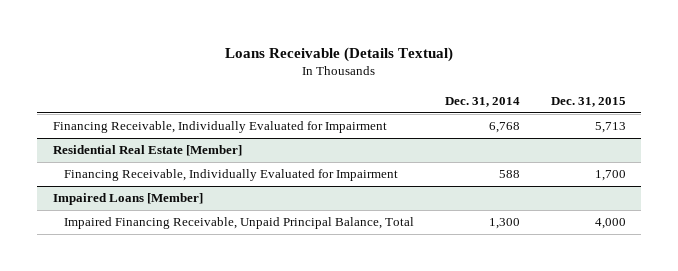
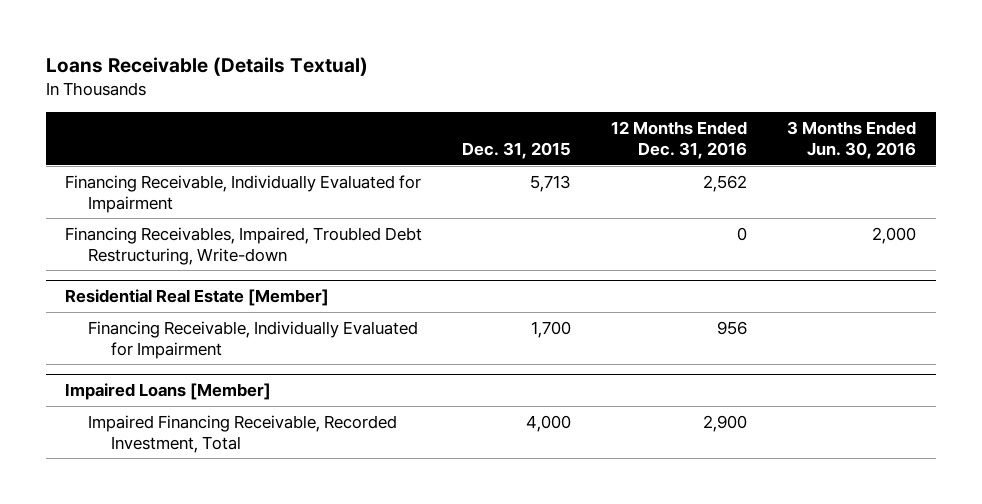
[444,96,520,107] Dec. 31, 2014 -> none
none -> [611,121,748,159] 12 Months Ended Dec. 31, 2016
none -> [787,121,917,159] 3 Months Ended Jun. 30, 2016
none -> [65,226,423,265] Financing Receivables, Impaired, Troubled Debt Restructuring, Write-down
[63,217,414,230] Impaired Financing Receivable, Unpaid Principal Balance, Total -> none
none -> [88,414,398,453] Impaired Financing Receivable, Recorded Investment, Total

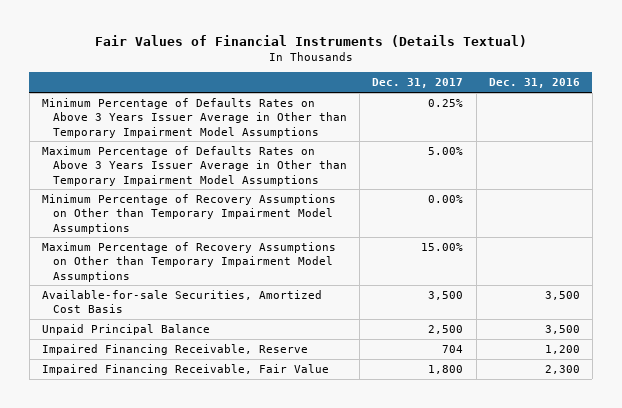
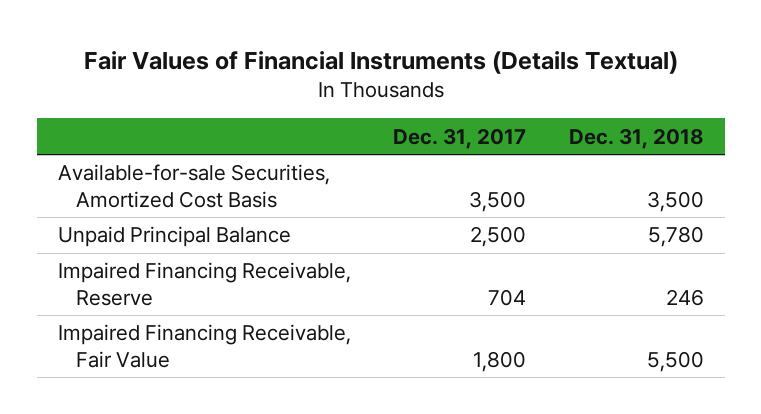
[488,78,580,89] Dec. 31, 2016 -> none
none -> [568,127,704,149] Dec. 31, 2018
[41,97,348,138] Minimum Percentage of Defaults Rates on Above 3 Years Issuer Average in Other than Temporary Impairment Model Assumptions -> none
[41,145,348,186] Maximum Percentage of Defaults Rates on Above 3 Years Issuer Average in Other than Temporary Impairment Model Assumptions -> none
[41,193,336,234] Minimum Percentage of Recovery Assumptions on Other than Temporary Impairment Model Assumptions -> none
[41,241,336,282] Maximum Percentage of Recovery Assumptions on Other than Temporary Impairment Model Assumptions -> none

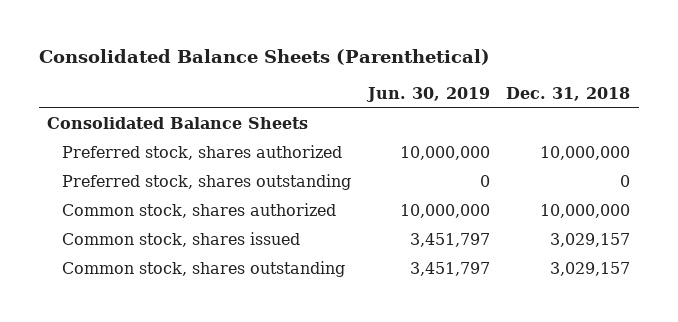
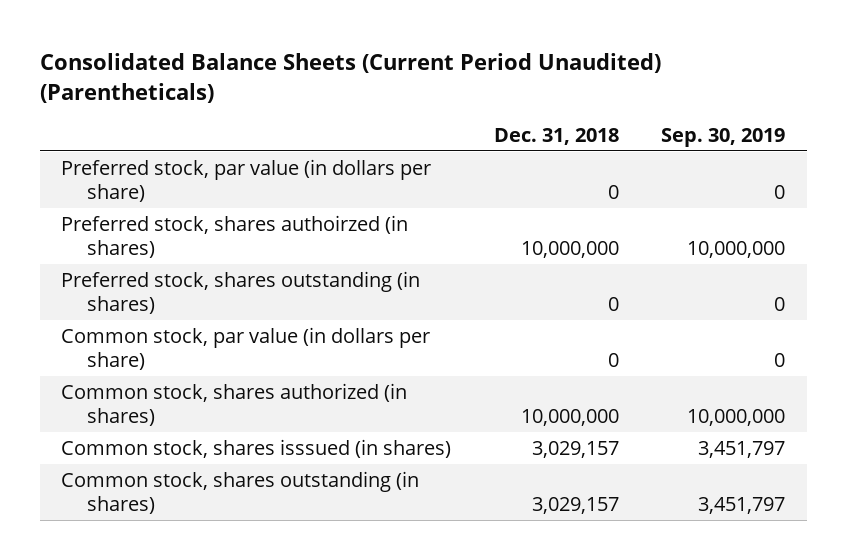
[38,49,490,66] Consolidated Balance Sheets (Parenthetical) -> [39,52,661,103] Consolidated Balance Sheets (Current Period Unaudited) (Parentheticals)
[365,87,490,103] Jun. 30, 2019 -> none
none -> [661,127,786,147] Sep. 30, 2019
[47,117,309,130] Consolidated Balance Sheets -> none
none -> [60,158,431,203] Preferred stock, par value (in dollars per share)
[61,145,342,161] Preferred stock, shares authorized -> [60,214,408,259] Preferred stock, shares authoirzed (in shares)
[61,174,351,191] Preferred stock, shares outstanding -> [60,270,420,315] Preferred stock, shares outstanding (in shares)
none -> [60,326,430,371] Common stock, par value (in dollars per share)
[61,203,336,219] Common stock, shares authorized -> [60,382,407,427] Common stock, shares authorized (in shares)
[61,232,300,248] Common stock, shares issued -> [60,438,451,458] Common stock, shares isssued (in shares)
[61,261,345,278] Common stock, shares outstanding -> [60,470,419,515] Common stock, shares outstanding (in shares)

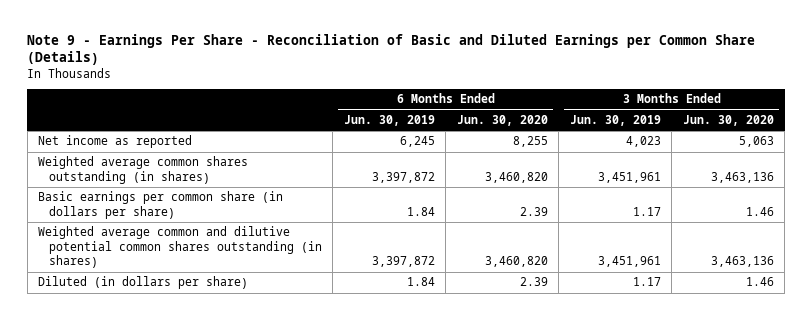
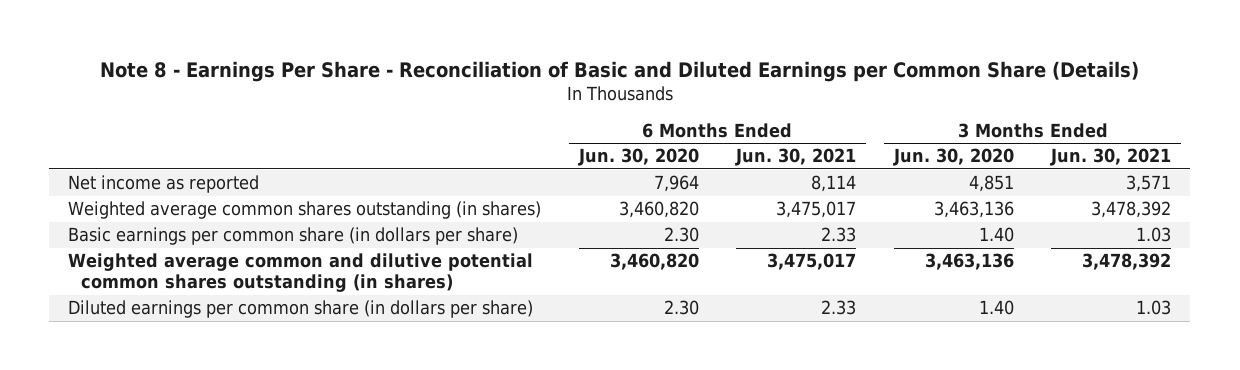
[27,33,756,66] Note 9 - Earnings Per Share - Reconciliation of Basic and Diluted Earnings per Common Share (Details) -> [99,60,1139,82] Note 8 - Earnings Per Share - Reconciliation of Basic and Diluted Earnings per Common Share (Details)
[343,114,435,126] Jun. 30, 2019 -> none
[569,114,661,126] Jun. 30, 2019 -> none
none -> [735,148,857,167] Jun. 30, 2021
none -> [1050,148,1172,167] Jun. 30, 2021
[512,136,548,148] 8,255 -> [653,175,699,193] 7,964
[738,136,774,148] 5,063 -> [968,175,1014,193] 4,851
[519,206,548,216] 2.39 -> [663,227,699,243] 2.30
[745,206,774,216] 1.46 -> [978,227,1014,243] 1.40
[38,276,249,290] Diluted (in dollars per share) -> [68,300,534,319] Diluted earnings per common share (in dollars per share)
[519,277,548,287] 2.39 -> [663,300,699,316] 2.30
[745,277,774,287] 1.46 -> [978,300,1014,316] 1.40

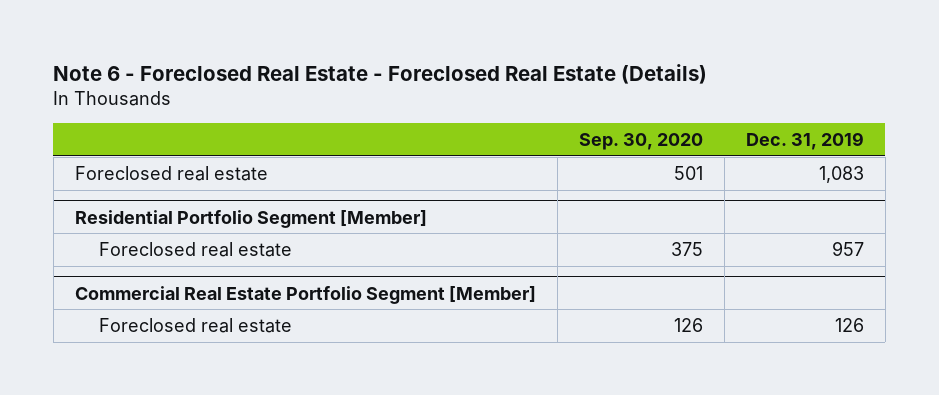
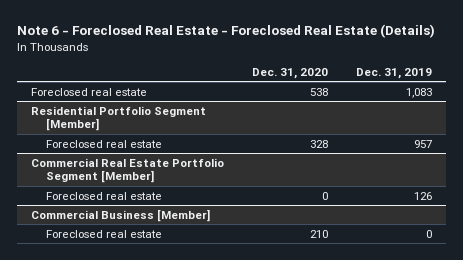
[578,132,703,150] Sep. 30, 2020 -> none
none -> [252,67,329,79] Dec. 31, 2020
none -> [31,208,211,222] Commercial Business [Member]
none -> [46,229,163,238] Foreclosed real estate

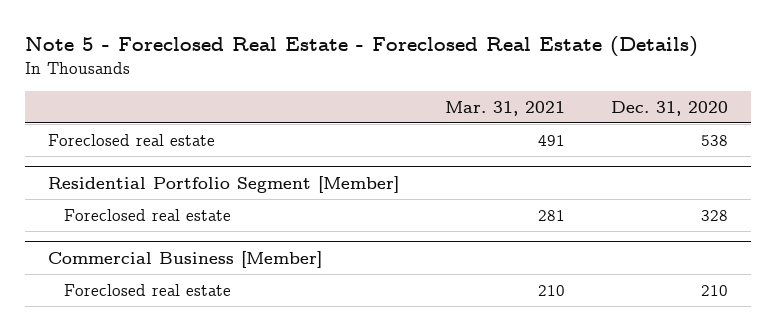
[17,24,436,39] Note 6 - Foreclosed Real Estate - Foreclosed Real Estate (Details) -> [24,36,698,58] Note 5 - Foreclosed Real Estate - Foreclosed Real Estate (Details)
[355,67,432,79] Dec. 31, 2019 -> none
none -> [444,100,565,116] Mar. 31, 2021
[31,157,225,184] Commercial Real Estate Portfolio Segment [Member] -> none
[46,191,163,200] Foreclosed real estate -> none

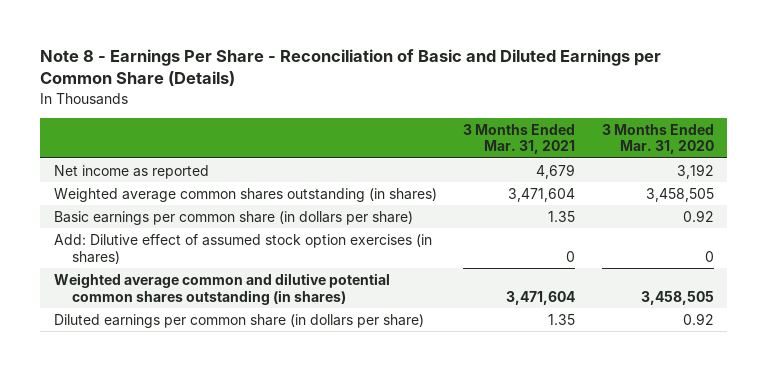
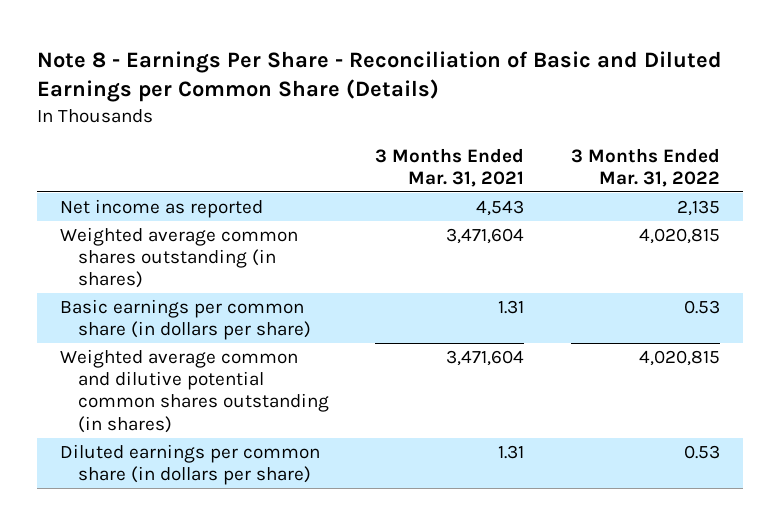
[601,123,714,155] 3 Months Ended Mar. 31, 2020 -> none
none -> [570,147,720,187] 3 Months Ended Mar. 31, 2022
[536,163,576,179] 4,679 -> [476,200,525,217] 4,543
[53,233,432,264] Add: Dilutive effect of assumed stock option exercises (in shares) -> none
[548,210,576,222] 1.35 -> [498,300,525,315] 1.31
[548,313,576,325] 1.35 -> [498,445,525,460] 1.31

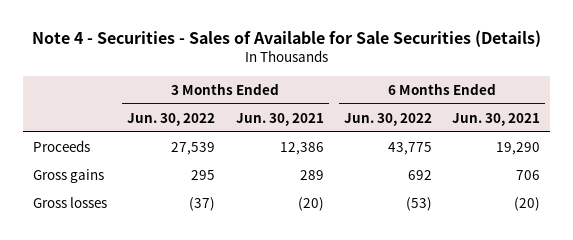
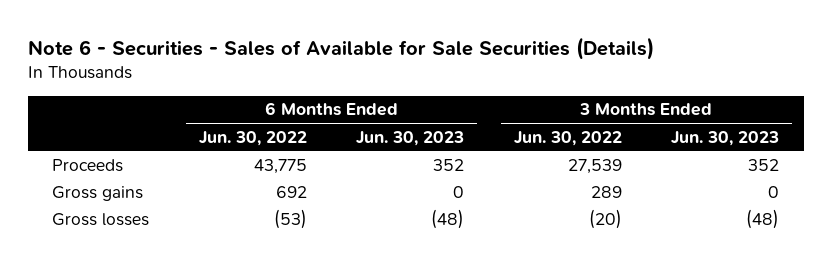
[31,29,541,47] Note 4 - Securities - Sales of Available for Sale Securities (Details) -> [27,36,654,60] Note 6 - Securities - Sales of Available for Sale Securities (Details)
[235,112,324,126] Jun. 30, 2021 -> none
[452,112,541,126] Jun. 30, 2021 -> none
none -> [356,130,465,146] Jun. 30, 2023
none -> [671,130,780,146] Jun. 30, 2023
[191,169,216,180] 295 -> [590,185,622,198] 289
[189,196,216,211] (37) -> [588,208,622,229] (20)

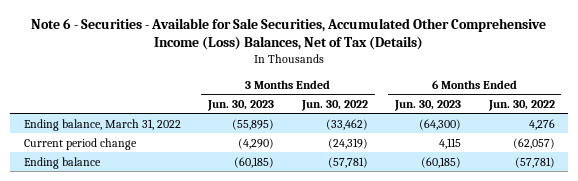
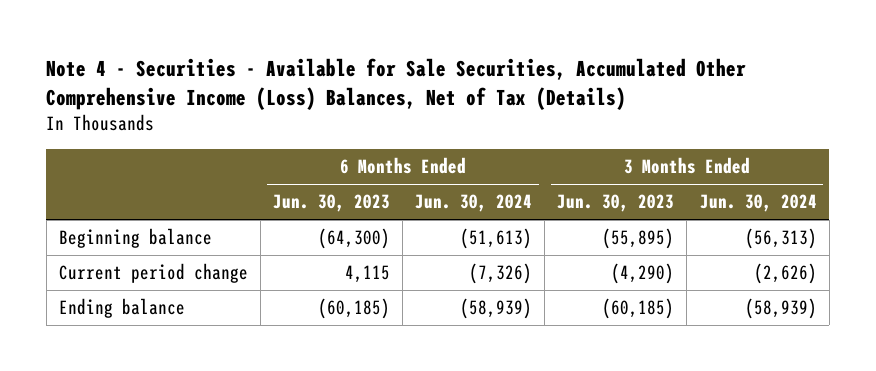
[31,17,547,51] Note 6 - Securities - Available for Sale Securities, Accumulated Other Comprehensive Income (Loss) Balances, Net of Tax (Details) -> [46,57,747,110] Note 4 - Securities - Available for Sale Securities, Accumulated Other Comprehensive Income (Loss) Balances, Net of Tax (Details)
[300,99,368,111] Jun. 30, 2022 -> none
[487,99,555,111] Jun. 30, 2022 -> none
none -> [415,194,533,213] Jun. 30, 2024
none -> [699,194,817,213] Jun. 30, 2024
[23,118,181,131] Ending balance, March 31, 2022 -> [59,228,213,249] Beginning balance

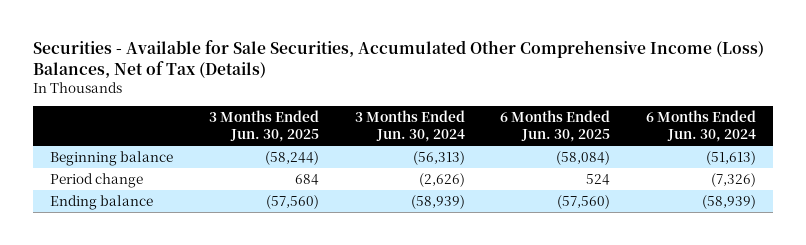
[46,57,747,110] Note 4 - Securities - Available for Sale Securities, Accumulated Other Comprehensive Income (Loss) Balances, Net of Tax (Details) -> [32,39,764,78] Securities - Available for Sale Securities, Accumulated Other Comprehensive Income (Loss) Balances, Net of Tax (Details)
[273,194,391,213] Jun. 30, 2023 -> none
[557,194,675,213] Jun. 30, 2023 -> none
none -> [208,110,319,143] 3 Months Ended Jun. 30, 2025
none -> [500,110,611,143] 6 Months Ended Jun. 30, 2025
[59,263,249,284] Current period change -> [50,172,144,188] Period change

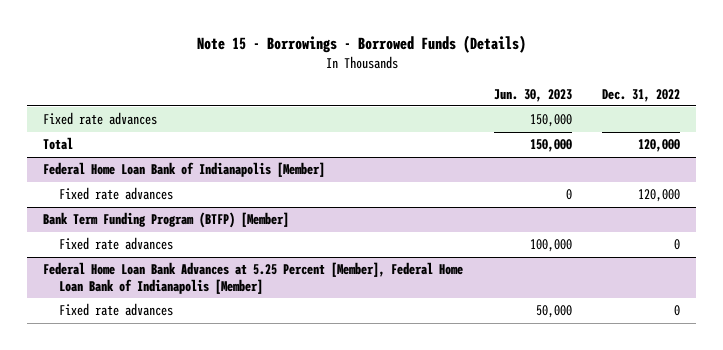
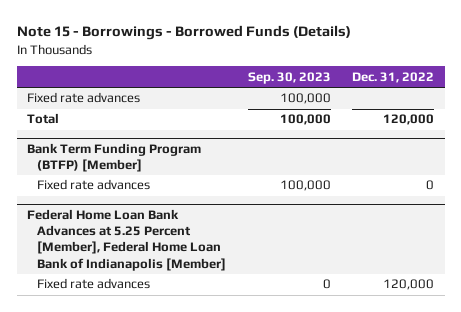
[493,88,572,102] Jun. 30, 2023 -> none
none -> [247,71,331,84] Sep. 30, 2023
[42,162,325,178] Federal Home Loan Bank of Indianapolis [Member] -> none
[59,187,174,201] Fixed rate advances -> none
[674,305,681,317] 0 -> [383,279,435,291] 120,000

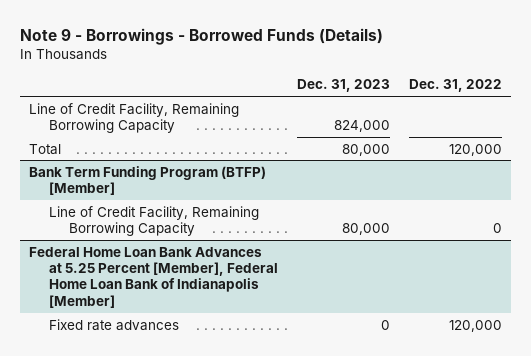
[16,25,351,41] Note 15 - Borrowings - Borrowed Funds (Details) -> [19,27,383,45] Note 9 - Borrowings - Borrowed Funds (Details)
[247,71,331,84] Sep. 30, 2023 -> none
none -> [296,79,390,93] Dec. 31, 2023
[27,92,141,104] Fixed rate advances -> none
none -> [29,102,240,134] Line of Credit Facility, Remaining Borrowing Capacity
[37,179,151,191] Fixed rate advances -> none
none -> [49,205,260,237] Line of Credit Facility, Remaining Borrowing Capacity

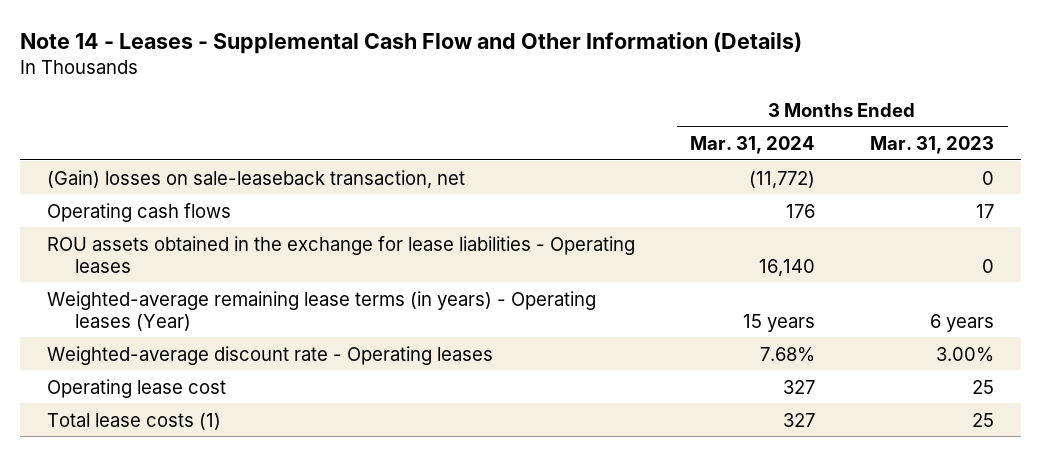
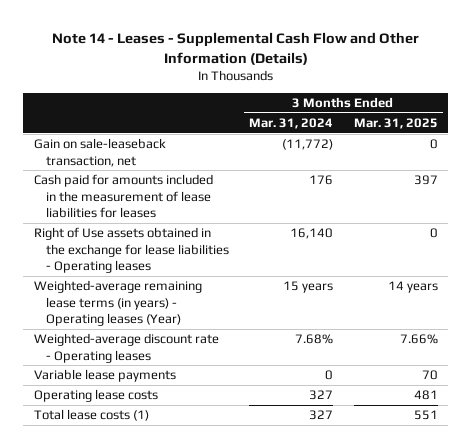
[869,136,994,155] Mar. 31, 2023 -> none
none -> [353,117,438,129] Mar. 31, 2025
[47,169,466,189] (Gain) losses on sale-leaseback transaction, net -> [33,138,166,167] Gain on sale-leaseback transaction, net
[47,202,232,222] Operating cash flows -> [33,174,213,219] Cash paid for amounts included in the measurement of lease liabilities for leases
[47,235,636,273] ROU assets obtained in the exchange for lease liabilities - Operating leases -> [33,227,229,274] Right of Use assets obtained in the exchange for lease liabilities - Operating leases
none -> [33,369,176,383] Variable lease payments
[47,378,227,398] Operating lease cost -> [33,389,158,403] Operating lease costs

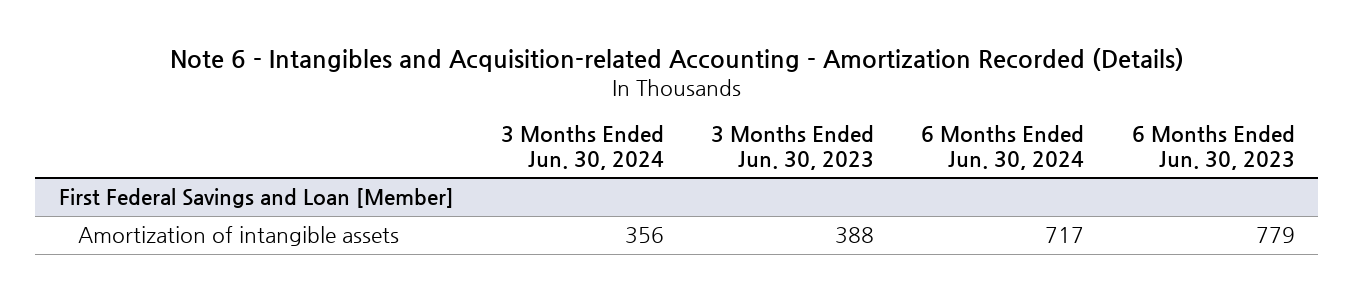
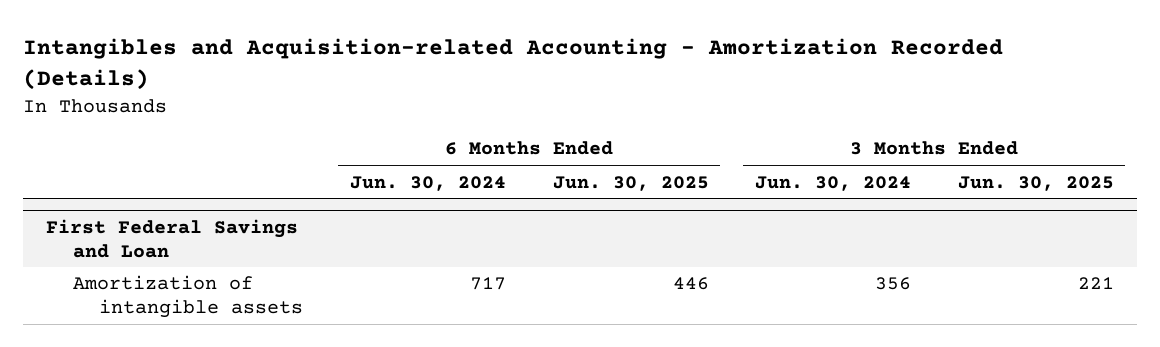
[169,47,1184,72] Note 6 - Intangibles and Acquisition-related Accounting - Amortization Recorded (Details) -> [23,38,1004,91] Intangibles and Acquisition-related Accounting - Amortization Recorded (Details)
[711,125,875,170] 3 Months Ended Jun. 30, 2023 -> none
[1131,125,1295,170] 6 Months Ended Jun. 30, 2023 -> none
none -> [552,175,709,191] Jun. 30, 2025
none -> [957,175,1114,191] Jun. 30, 2025
[58,188,454,209] First Federal Savings and Loan [Member] -> [46,219,299,258] First Federal Savings and Loan

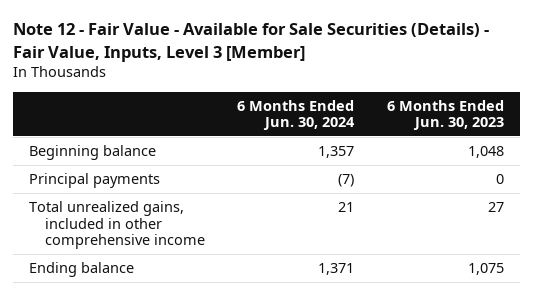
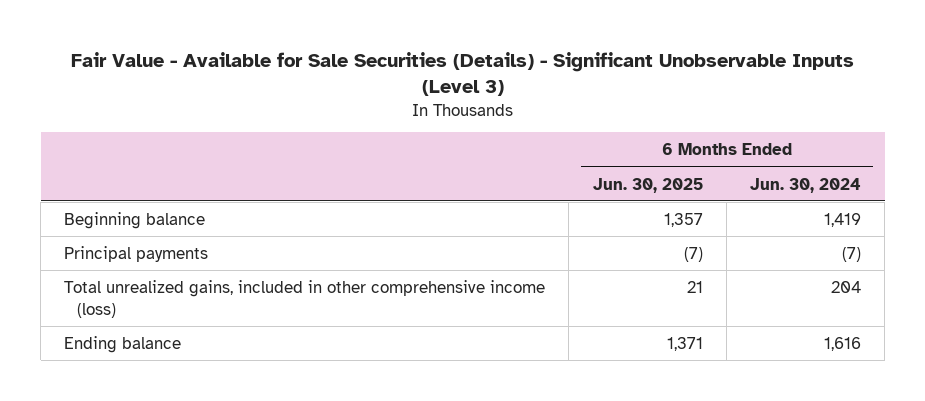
[13,23,490,62] Note 12 - Fair Value - Available for Sale Securities (Details) - Fair Value, Inputs, Level 3 [Member] -> [70,51,854,96] Fair Value - Available for Sale Securities (Details) - Significant Unobservable Inputs (Level 3)
[386,99,504,131] 6 Months Ended Jun. 30, 2023 -> none
none -> [592,177,703,193] Jun. 30, 2025
[318,145,355,158] 1,357 -> [824,212,862,227] 1,419
[29,200,205,250] Total unrealized gains, included in other comprehensive income -> [64,279,546,318] Total unrealized gains, included in other comprehensive income (loss)
[338,201,355,212] 21 -> [831,280,862,293] 204
[318,262,355,275] 1,371 -> [824,336,862,351] 1,616

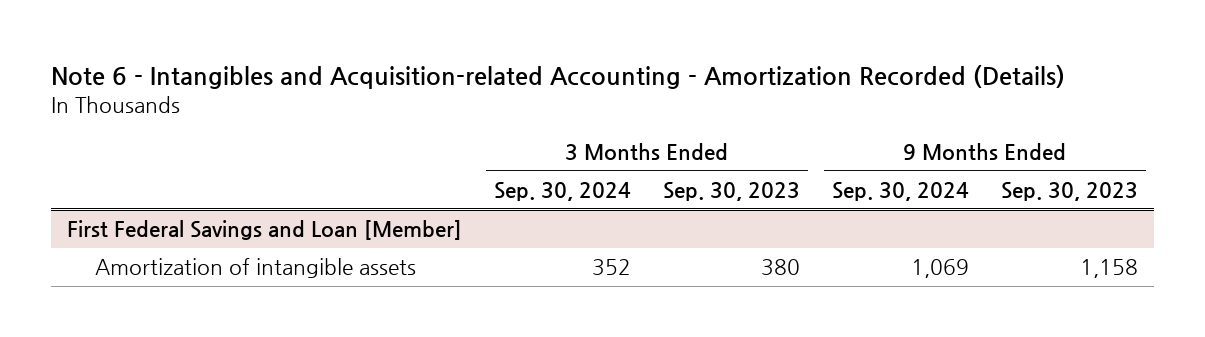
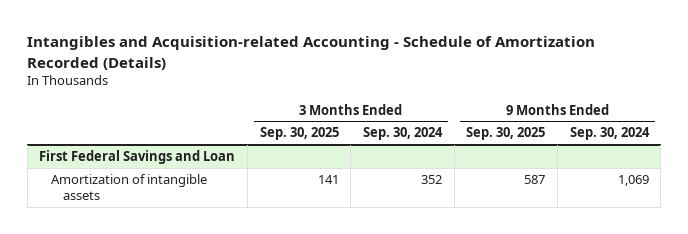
[51,64,1066,89] Note 6 - Intangibles and Acquisition-related Accounting - Amortization Recorded (Details) -> [27,36,596,70] Intangibles and Acquisition-related Accounting - Schedule of Amortization Recorded (Details)
[662,182,800,202] Sep. 30, 2023 -> none
[1000,182,1138,202] Sep. 30, 2023 -> none
none -> [259,127,339,141] Sep. 30, 2025
none -> [466,127,546,141] Sep. 30, 2025
[67,220,463,241] First Federal Savings and Loan [Member] -> [39,150,236,165] First Federal Savings and Loan

